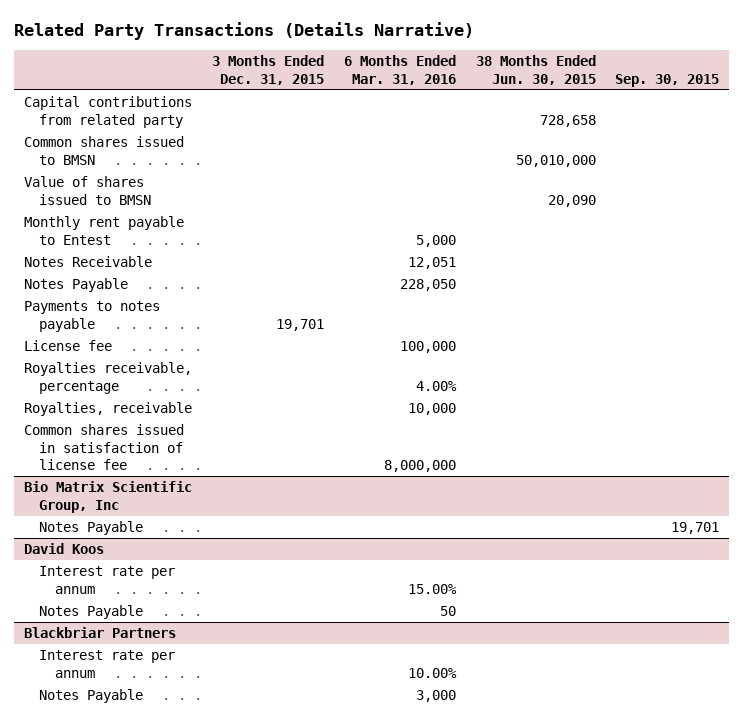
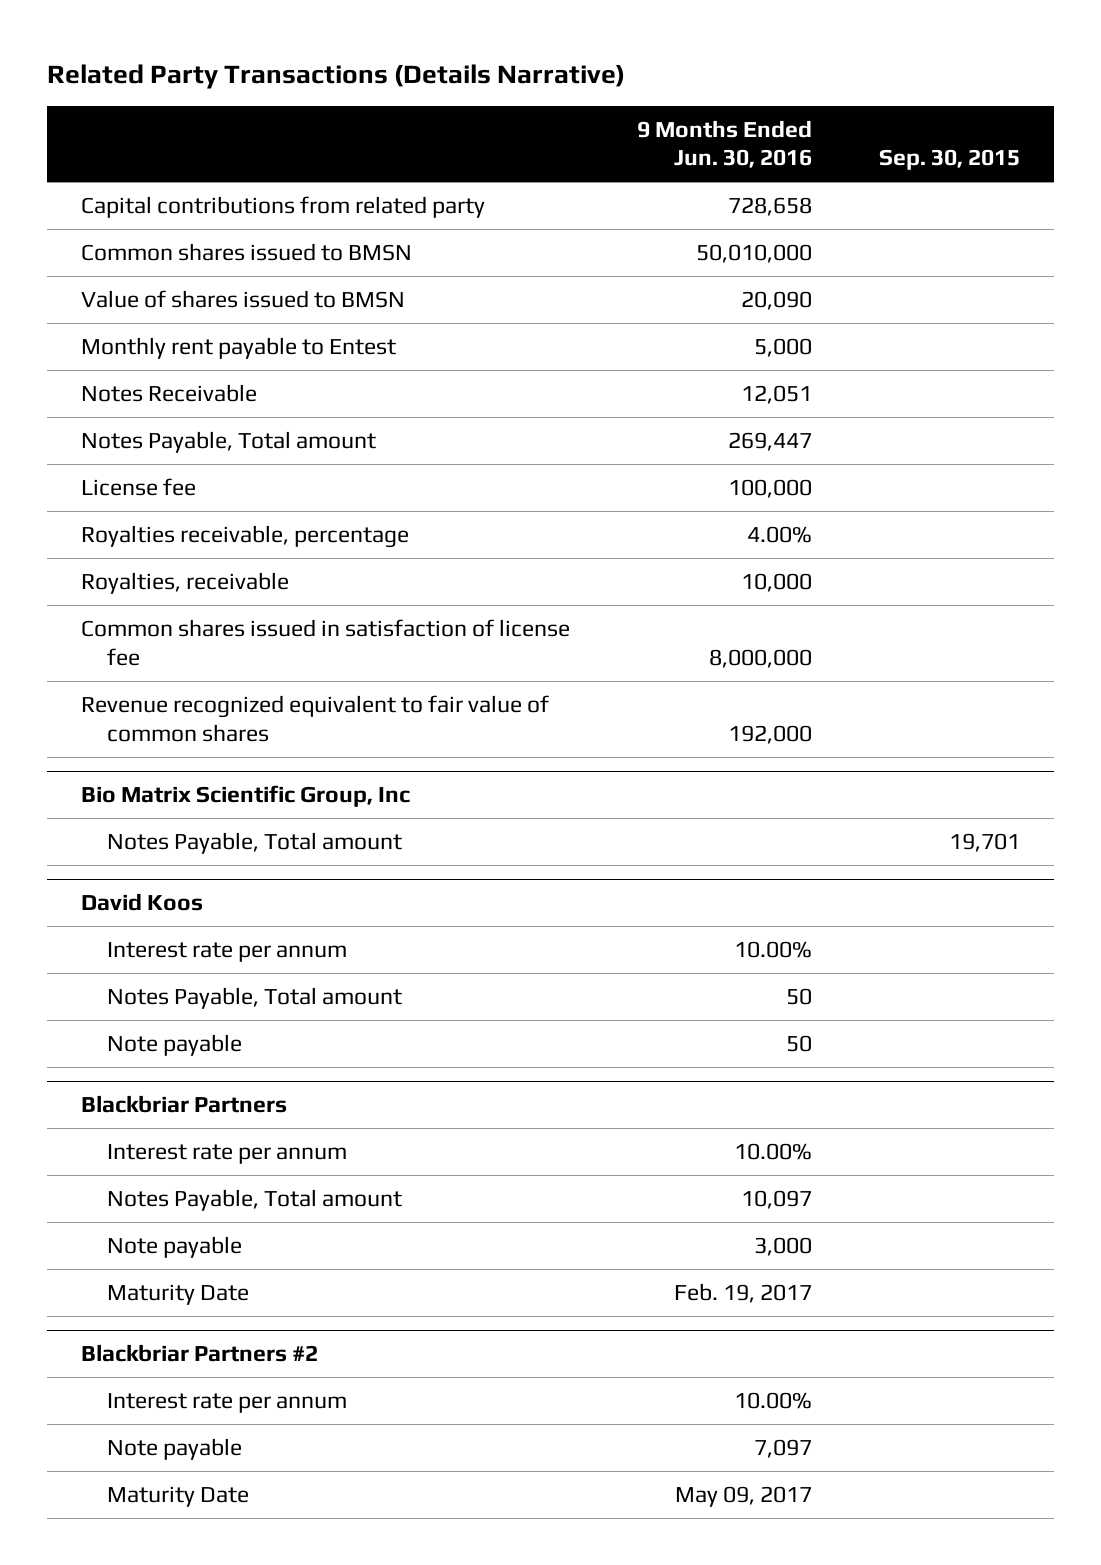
[211,55,324,85] 3 Months Ended Dec. 31, 2015 -> none
[343,55,456,85] 6 Months Ended Mar. 31, 2016 -> none
[475,55,596,85] 38 Months Ended Jun. 30, 2015 -> none
none -> [636,119,812,169] 9 Months Ended Jun. 30, 2016
[23,301,160,332] Payments to notes payable -> none
[23,278,128,293] Notes Payable -> [80,430,376,453] Notes Payable, Total amount
none -> [80,694,549,742] Revenue recognized equivalent to fair value of common shares
[39,521,144,536] Notes Payable -> [106,831,402,854] Notes Payable, Total amount
[39,605,144,620] Notes Payable -> [106,986,402,1009] Notes Payable, Total amount
none -> [106,1033,242,1056] Note payable
[39,689,144,704] Notes Payable -> [106,1188,402,1211] Notes Payable, Total amount
none -> [106,1235,242,1258] Note payable
none -> [106,1283,249,1305] Maturity Date
none -> [80,1344,318,1363] Blackbriar Partners #2
none -> [106,1392,347,1413] Interest rate per annum
none -> [106,1437,242,1460] Note payable
none -> [106,1485,249,1507] Maturity Date

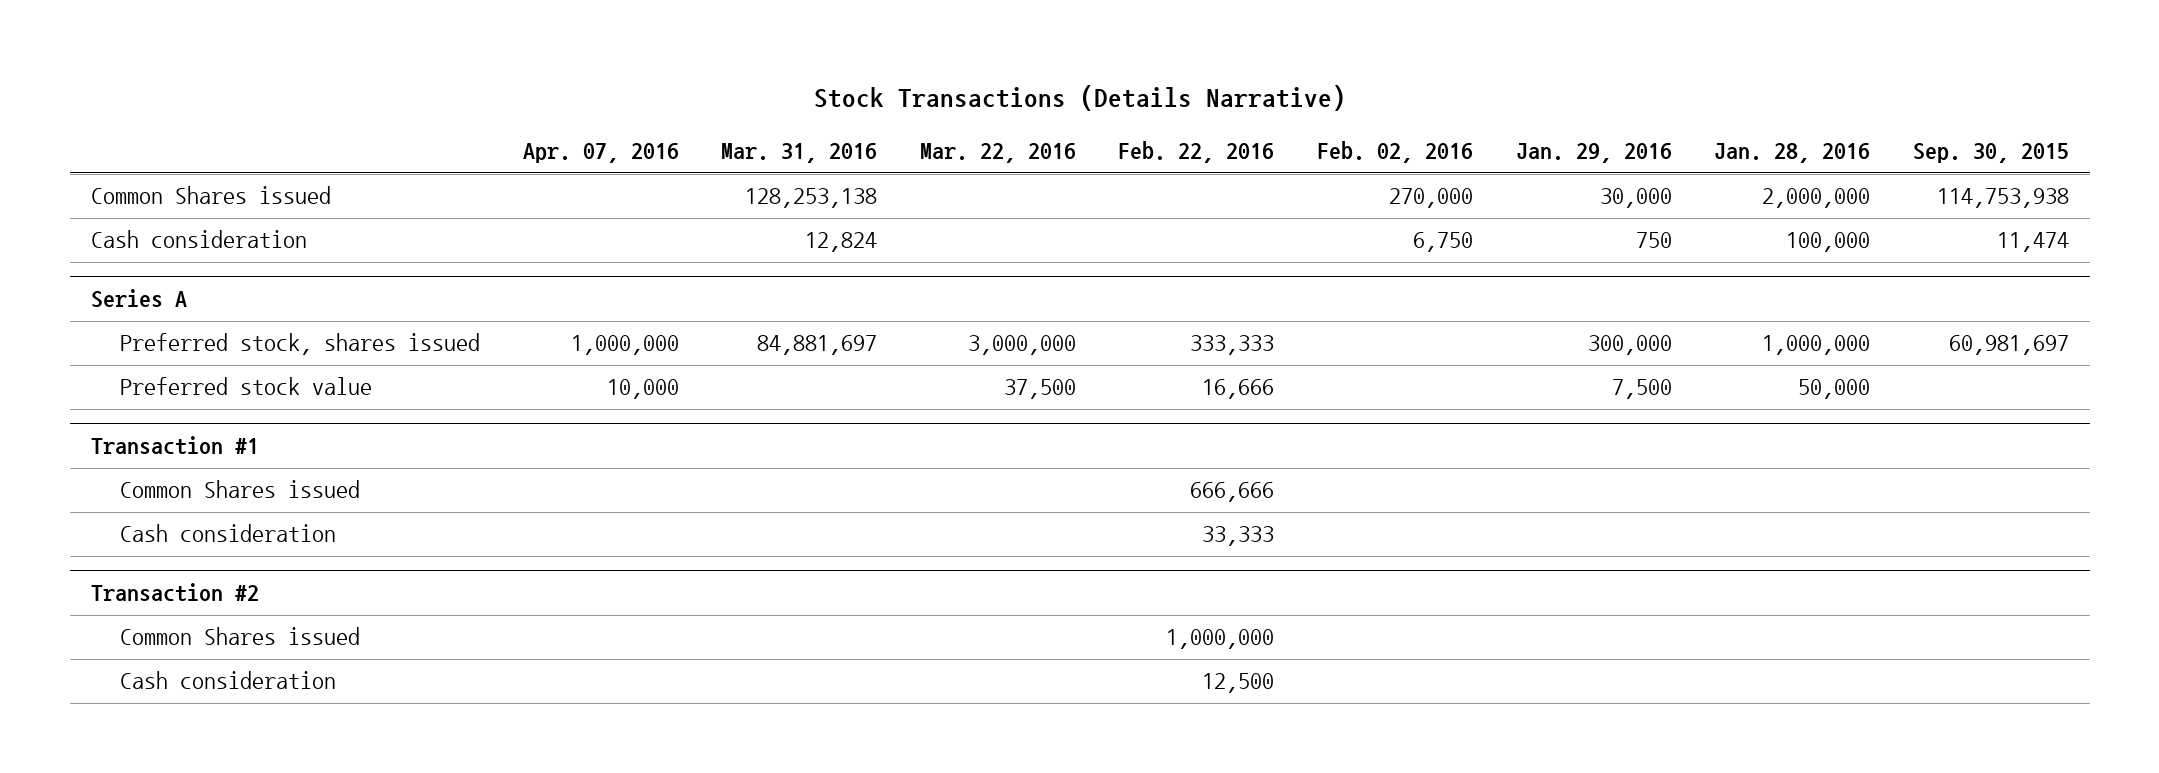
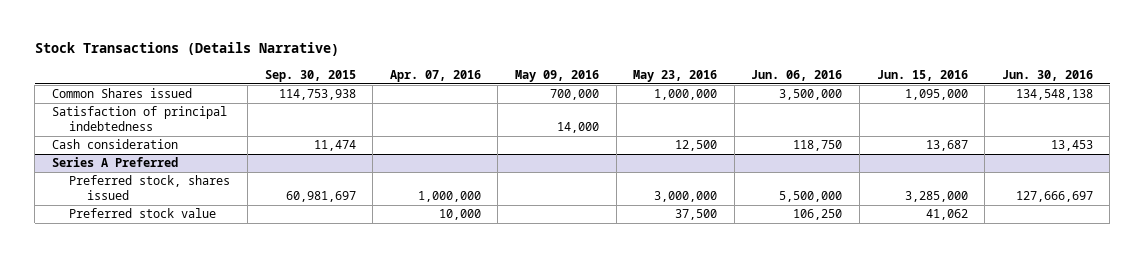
[721,143,878,164] Mar. 31, 2016 -> none
[919,143,1076,164] Mar. 22, 2016 -> none
[1118,141,1275,164] Feb. 22, 2016 -> none
[1316,141,1473,164] Feb. 02, 2016 -> none
[1515,143,1672,164] Jan. 29, 2016 -> none
[1714,143,1871,164] Jan. 28, 2016 -> none
none -> [514,69,599,82] May 09, 2016
none -> [633,69,718,82] May 23, 2016
none -> [751,69,843,81] Jun. 06, 2016
none -> [876,69,968,81] Jun. 15, 2016
none -> [1001,69,1093,81] Jun. 30, 2016
none -> [52,106,228,132] Satisfaction of principal indebtedness
[90,289,187,309] Series A -> [52,157,179,168] Series A Preferred
[90,436,259,456] Transaction #1 -> none
[120,480,361,499] Common Shares issued -> none
[120,524,337,543] Cash consideration -> none
[90,583,259,603] Transaction #2 -> none
[120,627,361,646] Common Shares issued -> none
[120,671,337,690] Cash consideration -> none

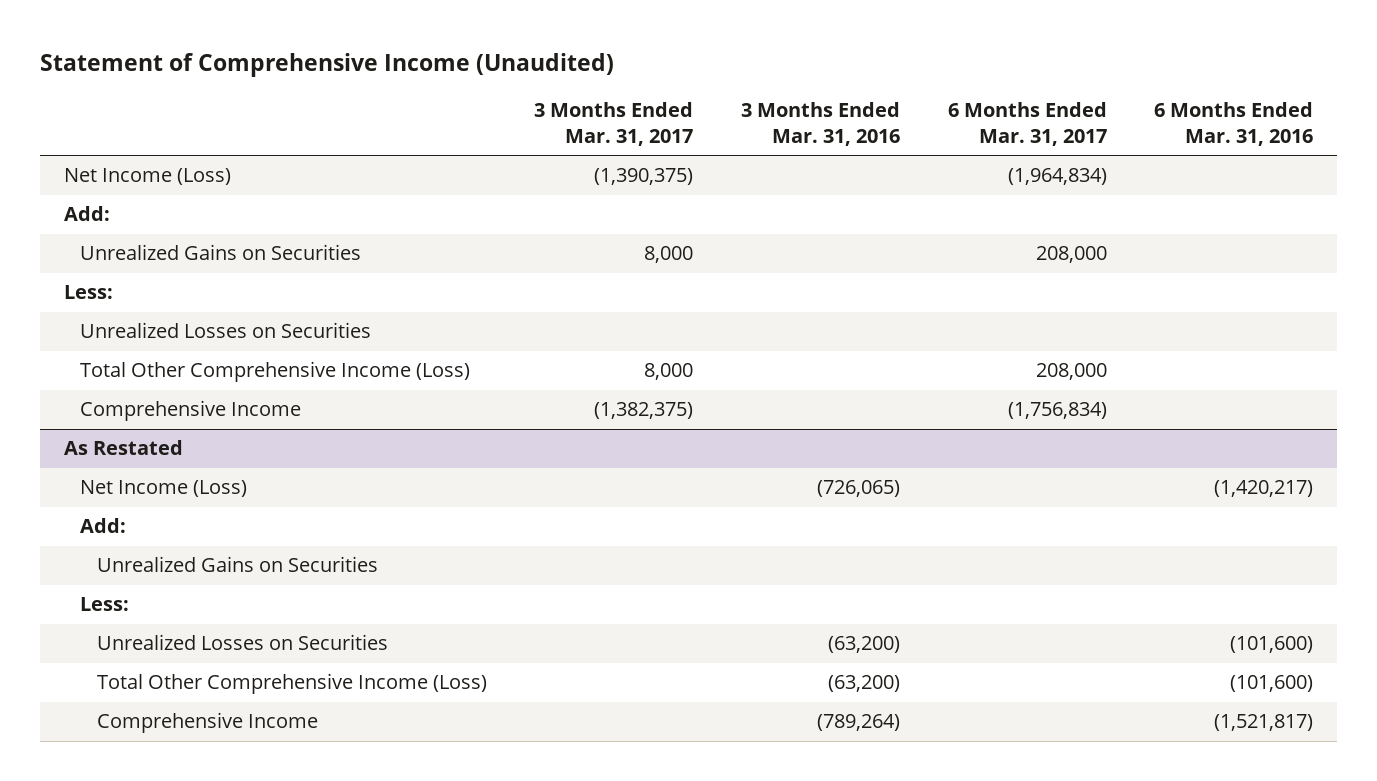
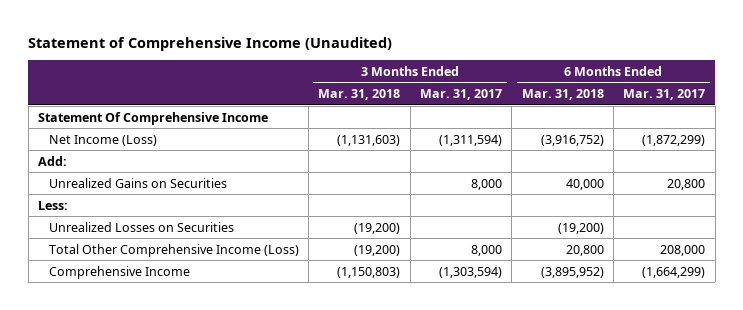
[740,102,900,147] 3 Months Ended Mar. 31, 2016 -> none
[1154,102,1314,147] 6 Months Ended Mar. 31, 2016 -> none
none -> [318,89,401,101] Mar. 31, 2018
none -> [521,89,604,101] Mar. 31, 2018
none -> [38,111,269,125] Statement Of Comprehensive Income
[594,168,694,186] (1,390,375) -> [438,134,502,146] (1,311,594)
[1007,168,1107,186] (1,964,834) -> [642,134,706,146] (1,872,299)
[1035,246,1107,264] 208,000 -> [667,178,706,190] 20,800
[63,440,183,456] As Restated -> none
[80,480,248,498] Net Income (Loss) -> none
[80,518,127,534] Add: -> none
[96,556,378,573] Unrealized Gains on Securities -> none
[80,597,130,612] Less: -> none
[96,634,388,651] Unrealized Losses on Securities -> none
[96,673,487,695] Total Other Comprehensive Income (Loss) -> none
[96,712,318,734] Comprehensive Income -> none
[594,402,694,420] (1,382,375) -> [438,266,502,278] (1,303,594)
[1007,402,1107,420] (1,756,834) -> [642,266,706,278] (1,664,299)

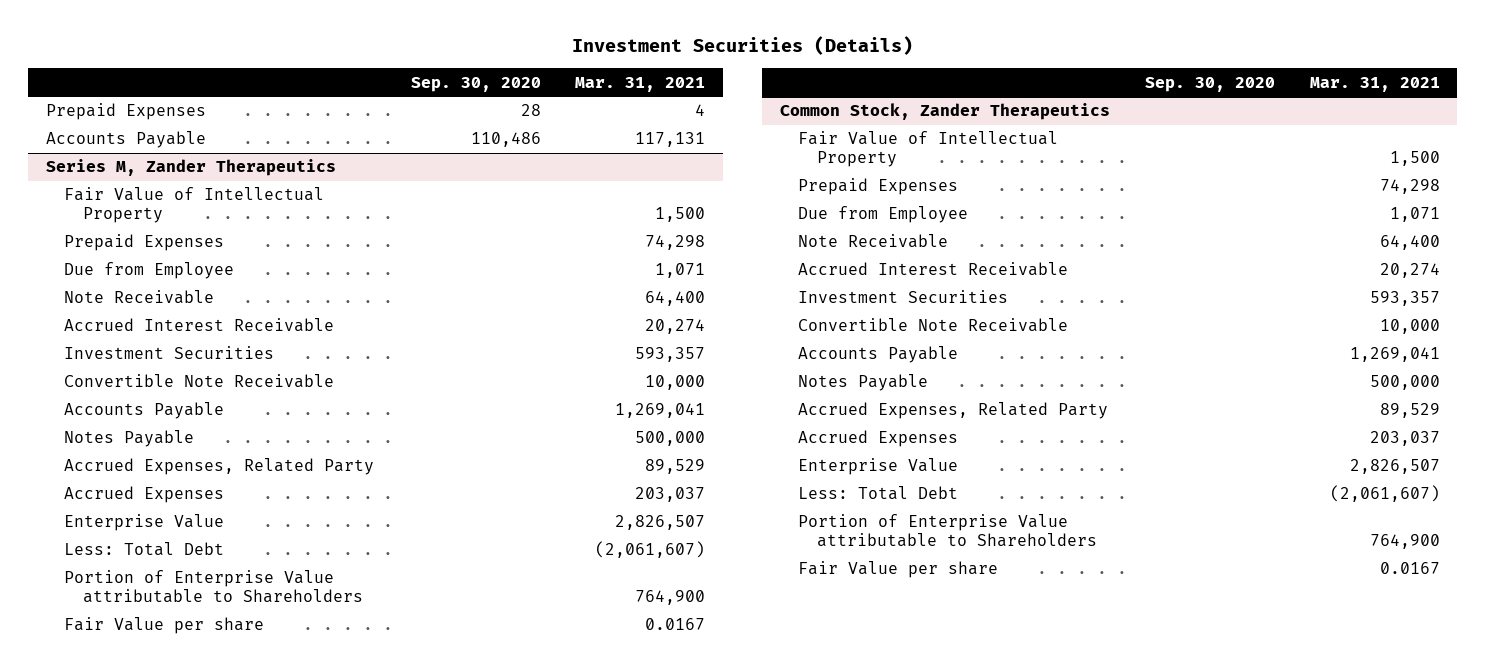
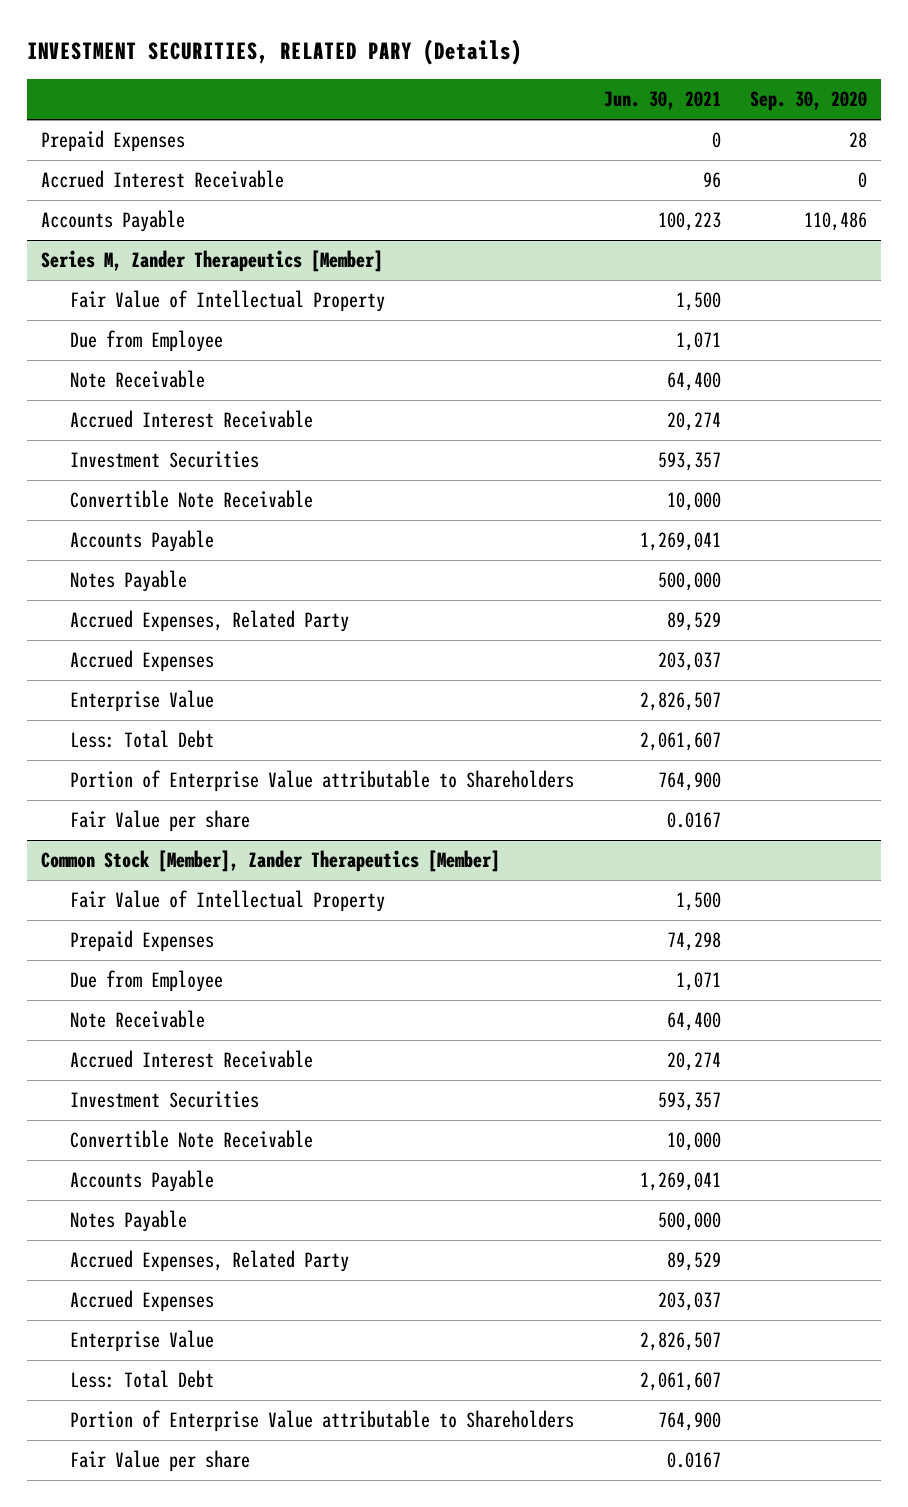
[571,36,913,56] Investment Securities (Details) -> [26,38,522,65] INVESTMENT SECURITIES, RELATED PARY (Details)
[575,76,706,92] Mar. 31, 2021 -> none
none -> [603,91,721,111] Jun. 30, 2021
none -> [41,170,285,189] Accrued Interest Receivable
[45,159,336,177] Series M, Zander Therapeutics -> [41,250,384,273] Series M, Zander Therapeutics [Member]
[64,234,225,252] Prepaid Expenses -> none
[779,103,1110,121] Common Stock, Zander Therapeutics -> [41,850,501,873] Common Stock [Member], Zander Therapeutics [Member]

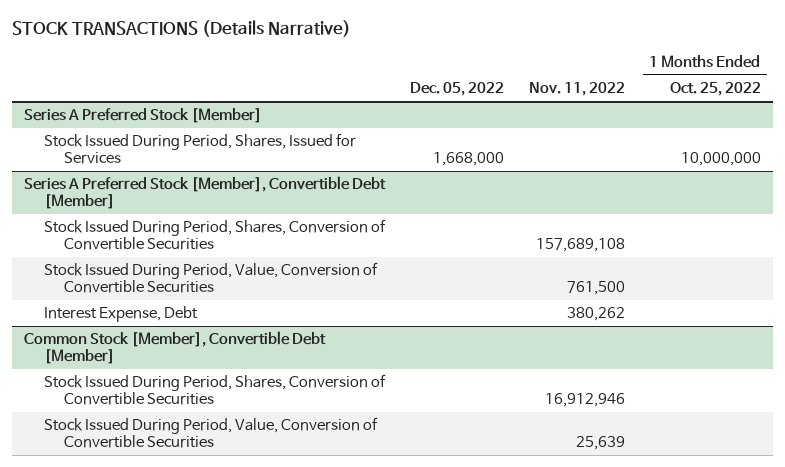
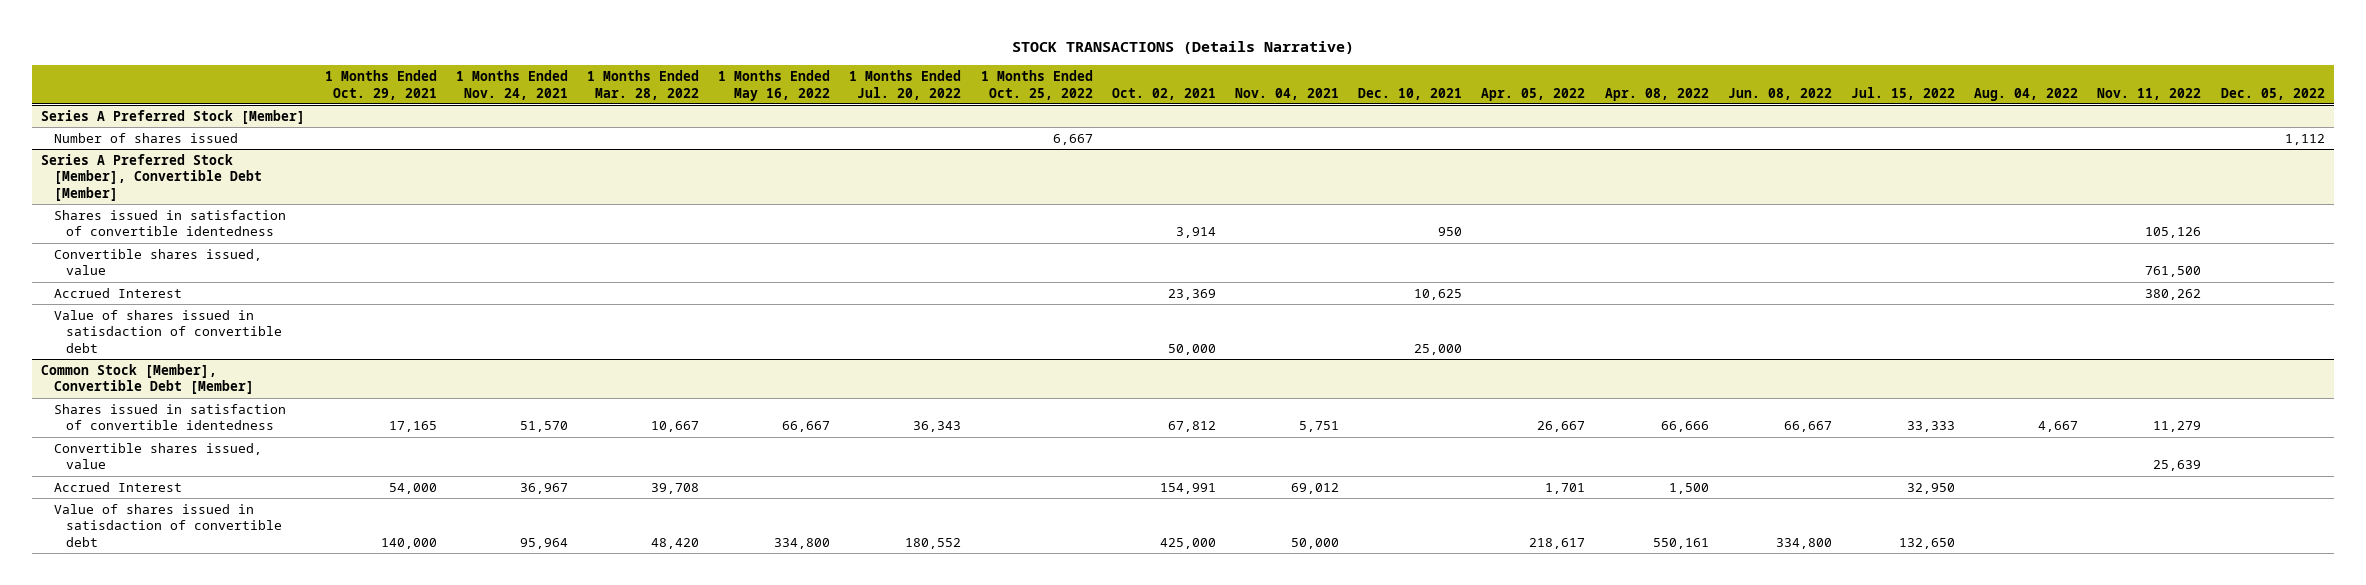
none -> [324,70,437,100] 1 Months Ended Oct. 29, 2021
none -> [455,70,568,100] 1 Months Ended Nov. 24, 2021
none -> [587,70,700,100] 1 Months Ended Mar. 28, 2022
none -> [718,70,831,101] 1 Months Ended May 16, 2022
none -> [849,70,962,100] 1 Months Ended Jul. 20, 2022
none -> [1111,87,1216,100] Oct. 02, 2021
none -> [1235,87,1340,100] Nov. 04, 2021
none -> [1358,87,1463,100] Dec. 10, 2021
none -> [1481,87,1586,101] Apr. 05, 2022
none -> [1604,87,1709,101] Apr. 08, 2022
none -> [1727,87,1832,100] Jun. 08, 2022
none -> [1851,86,1956,100] Jul. 15, 2022
none -> [1974,87,2079,101] Aug. 04, 2022
[44,133,357,165] Stock Issued During Period, Shares, Issued for Services -> [53,132,238,143] Number of shares issued
[433,152,505,167] 1,668,000 -> [2284,133,2325,145] 1,112
[680,152,761,167] 10,000,000 -> [1052,133,1093,145] 6,667
[44,219,387,251] Stock Issued During Period, Shares, Conversion of Convertible Securities -> [53,209,286,237] Shares issued in satisfaction of convertible identedness
[535,238,625,253] 157,689,108 -> [2145,227,2202,239] 105,126
[44,262,379,294] Stock Issued During Period, Value, Conversion of Convertible Securities -> [53,248,262,276] Convertible shares issued, value
[44,306,199,323] Interest Expense, Debt -> [53,287,182,298] Accrued Interest
none -> [53,309,283,353] Value of shares issued in satisdaction of convertible debt
[44,374,387,406] Stock Issued During Period, Shares, Conversion of Convertible Securities -> [53,403,286,431] Shares issued in satisfaction of convertible identedness
[544,393,625,408] 16,912,946 -> [2153,421,2202,433] 11,279
[44,417,379,449] Stock Issued During Period, Value, Conversion of Convertible Securities -> [53,442,262,470] Convertible shares issued, value
none -> [53,481,182,492] Accrued Interest
none -> [53,503,283,547] Value of shares issued in satisdaction of convertible debt

